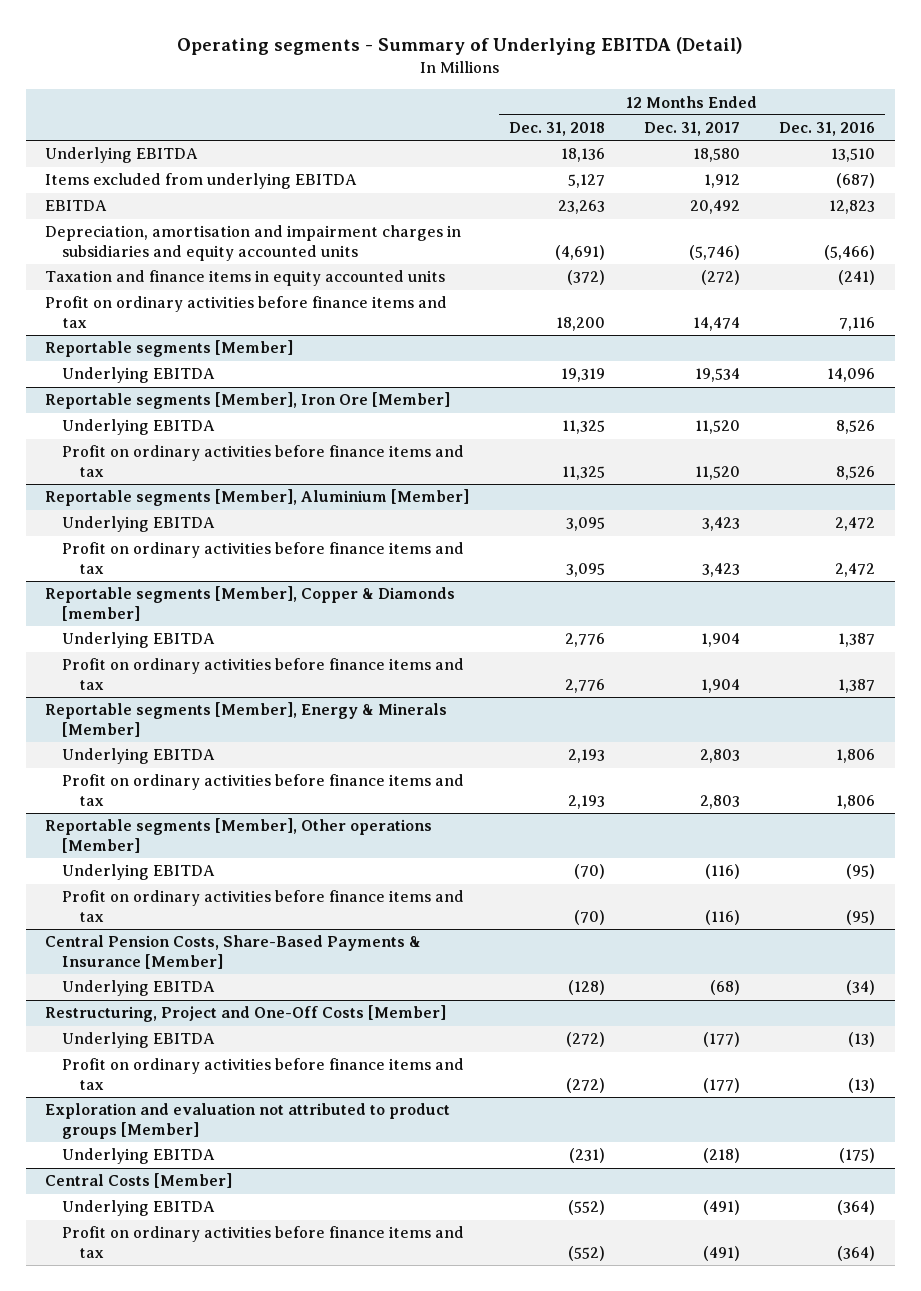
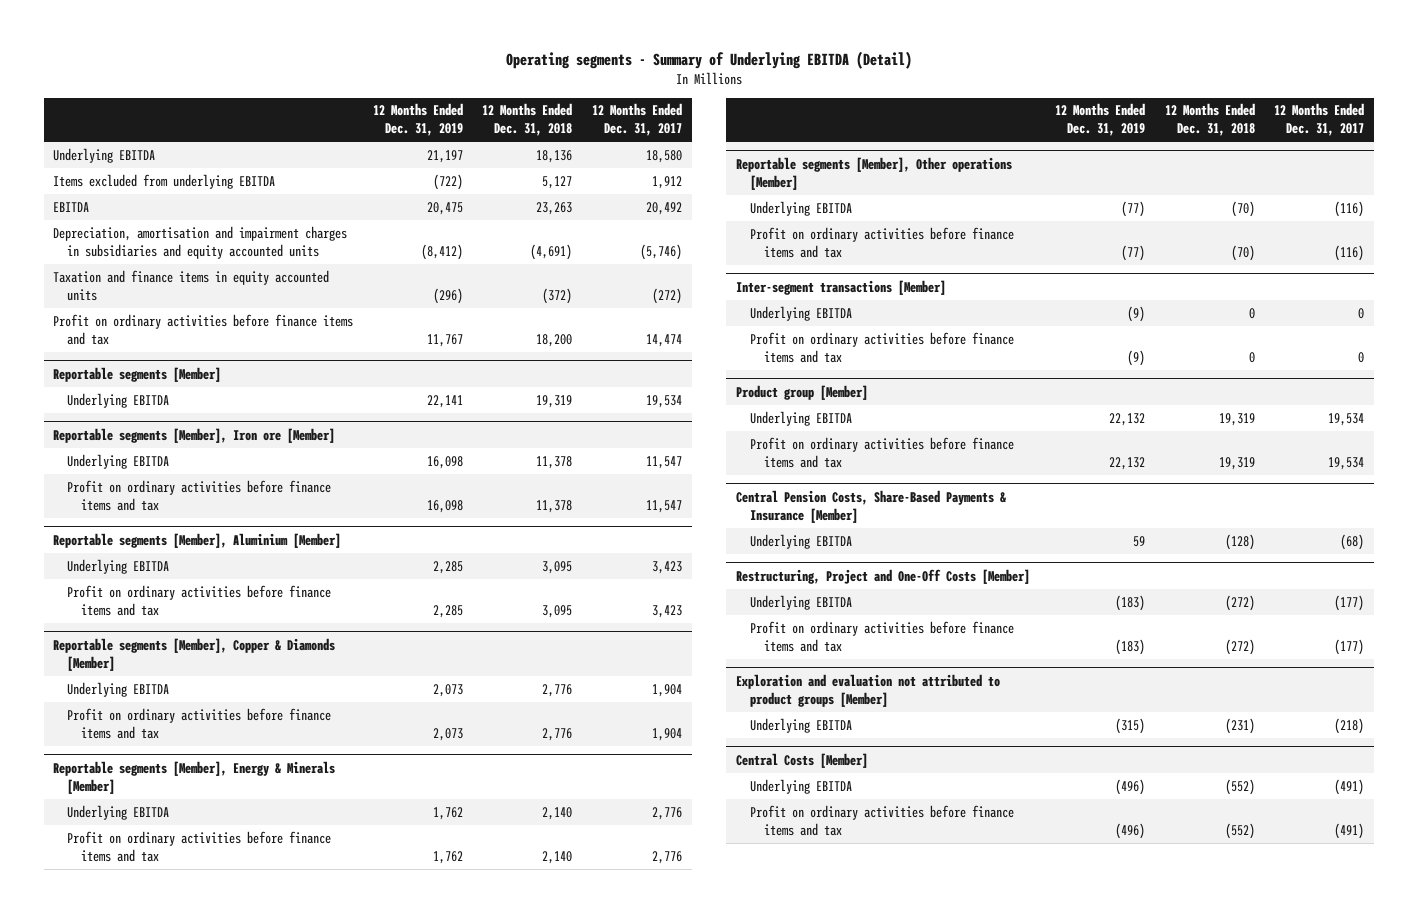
[779,122,876,137] Dec. 31, 2016 -> none
none -> [372,103,463,137] 12 Months Ended Dec. 31, 2019
[45,392,451,410] Reportable segments [Member], Iron Ore [Member] -> [53,427,336,443] Reportable segments [Member], Iron ore [Member]
[561,420,605,435] 11,325 -> [536,455,573,469] 11,378
[694,420,740,435] 11,520 -> [645,455,682,469] 11,547
[561,466,605,481] 11,325 -> [536,499,573,513] 11,378
[694,466,740,481] 11,520 -> [645,499,682,513] 11,547
[45,586,456,622] Reportable segments [Member], Copper & Diamonds [member] -> [53,637,336,671] Reportable segments [Member], Copper & Diamonds [Member]
[567,749,605,764] 2,193 -> [542,806,573,820] 2,140
[699,749,740,764] 2,803 -> [651,806,682,820] 2,776
[567,795,605,810] 2,193 -> [542,850,573,864] 2,140
[699,795,740,810] 2,803 -> [651,850,682,864] 2,776
none -> [735,279,946,295] Inter-segment transactions [Member]
none -> [749,305,852,321] Underlying EBITDA
none -> [749,331,1014,363] Profit on ordinary activities before finance items and tax
none -> [735,384,868,400] Product group [Member]
none -> [749,410,852,426] Underlying EBITDA
none -> [749,436,1014,468] Profit on ordinary activities before finance items and tax

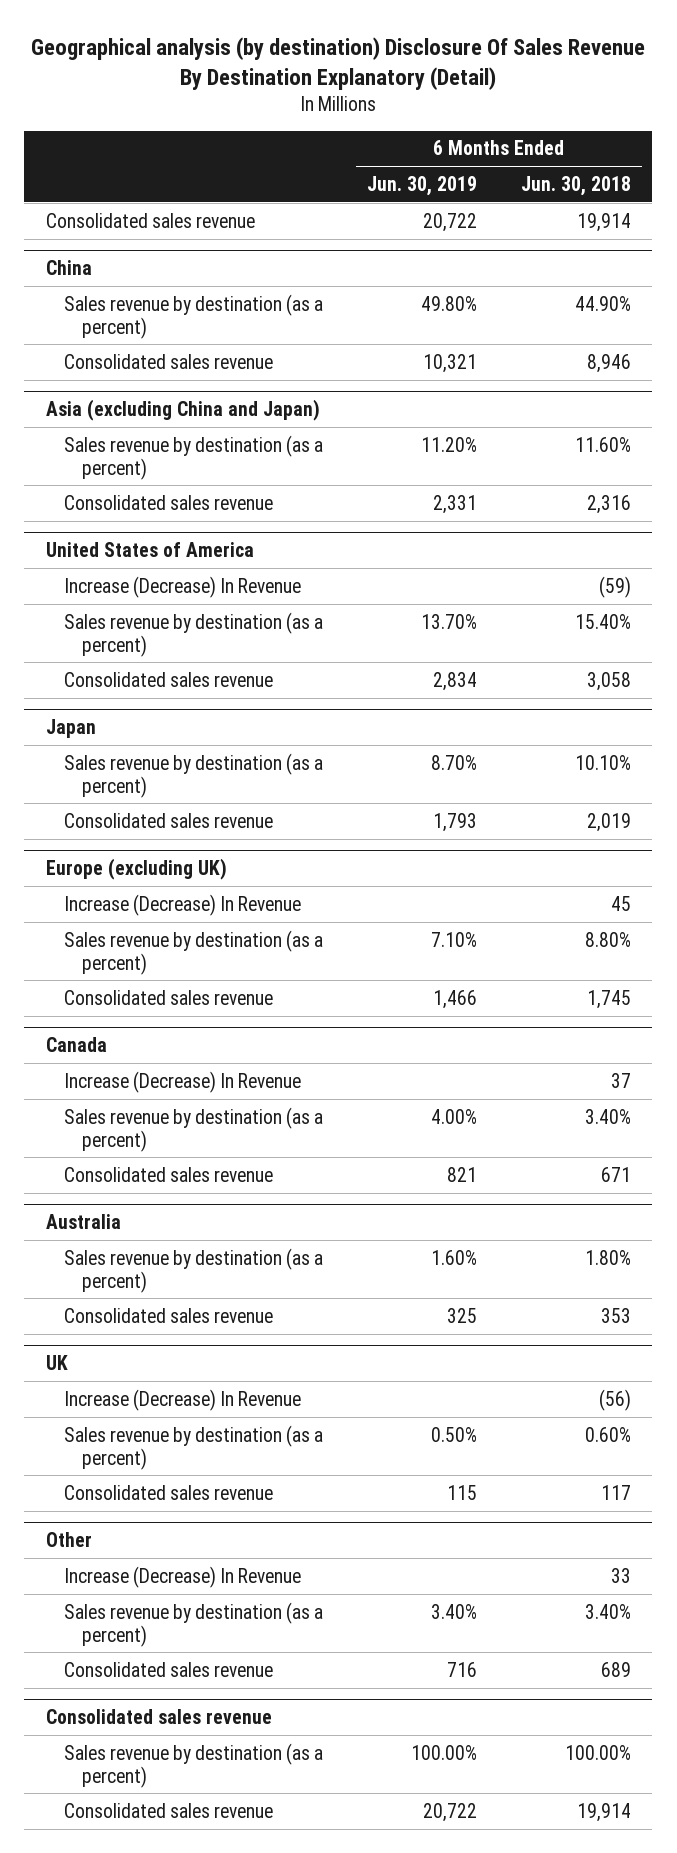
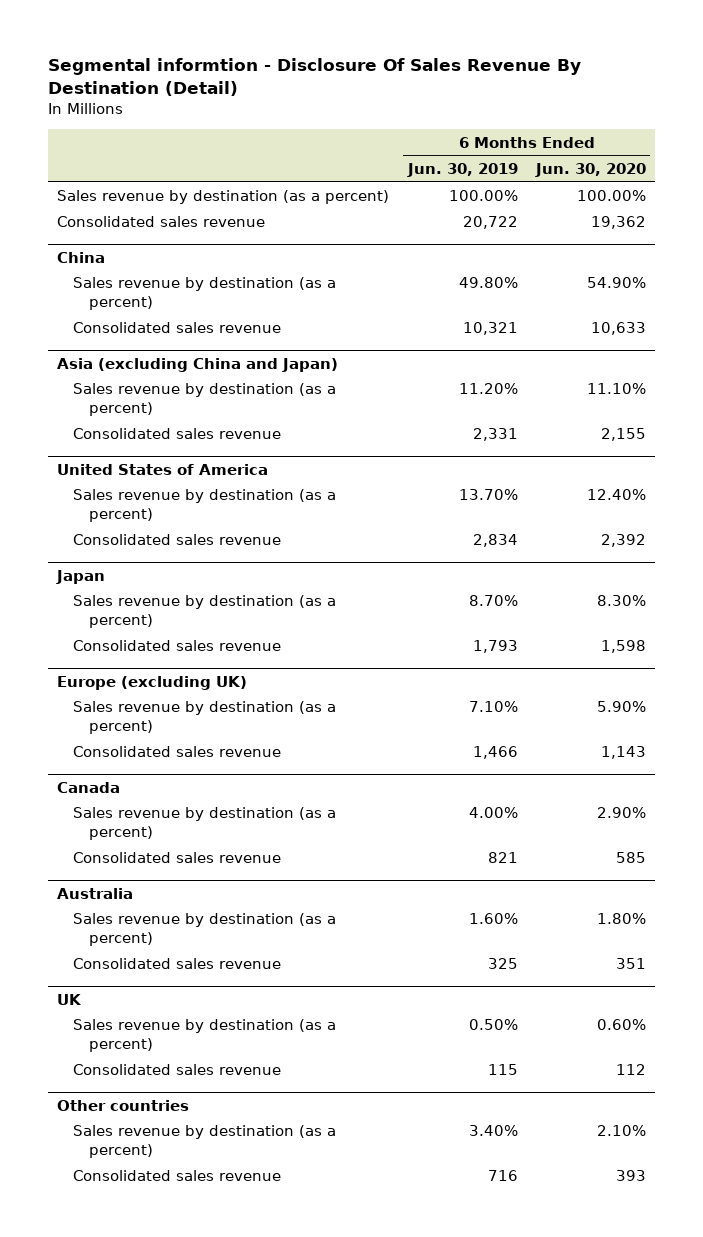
[31,36,646,90] Geographical analysis (by destination) Disclosure Of Sales Revenue By Destination Explanatory (Detail) -> [48,58,582,97] Segmental informtion - Disclosure Of Sales Revenue By Destination (Detail)
[520,175,631,196] Jun. 30, 2018 -> none
none -> [534,162,646,177] Jun. 30, 2020
none -> [57,190,390,205] Sales revenue by destination (as a percent)
[64,575,302,598] Increase (Decrease) In Revenue -> none
[64,893,302,916] Increase (Decrease) In Revenue -> none
[64,1070,302,1093] Increase (Decrease) In Revenue -> none
[64,1388,302,1411] Increase (Decrease) In Revenue -> none
[64,1565,302,1588] Increase (Decrease) In Revenue -> none
[46,1532,93,1548] Other -> [57,1099,190,1111] Other countries
[46,1709,273,1725] Consolidated sales revenue -> none
[64,1742,324,1788] Sales revenue by destination (as a percent) -> none
[64,1802,274,1818] Consolidated sales revenue -> none

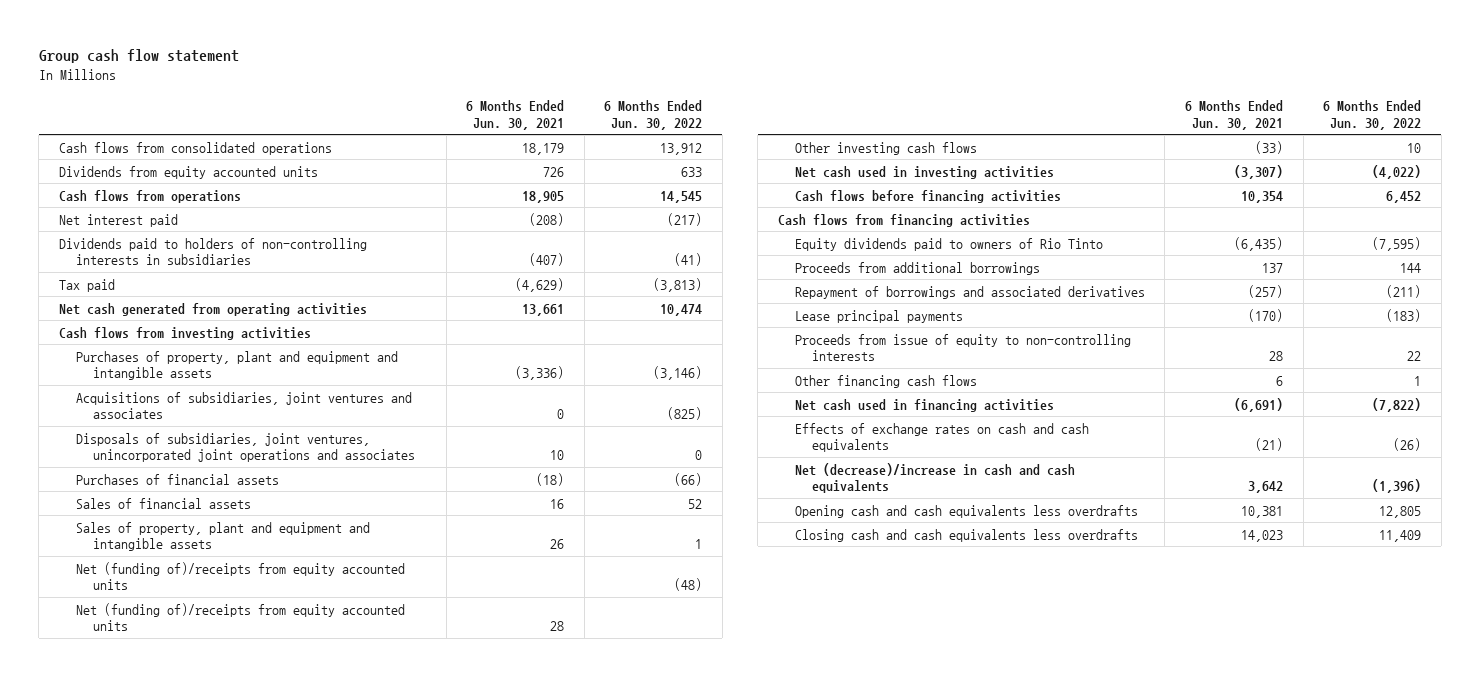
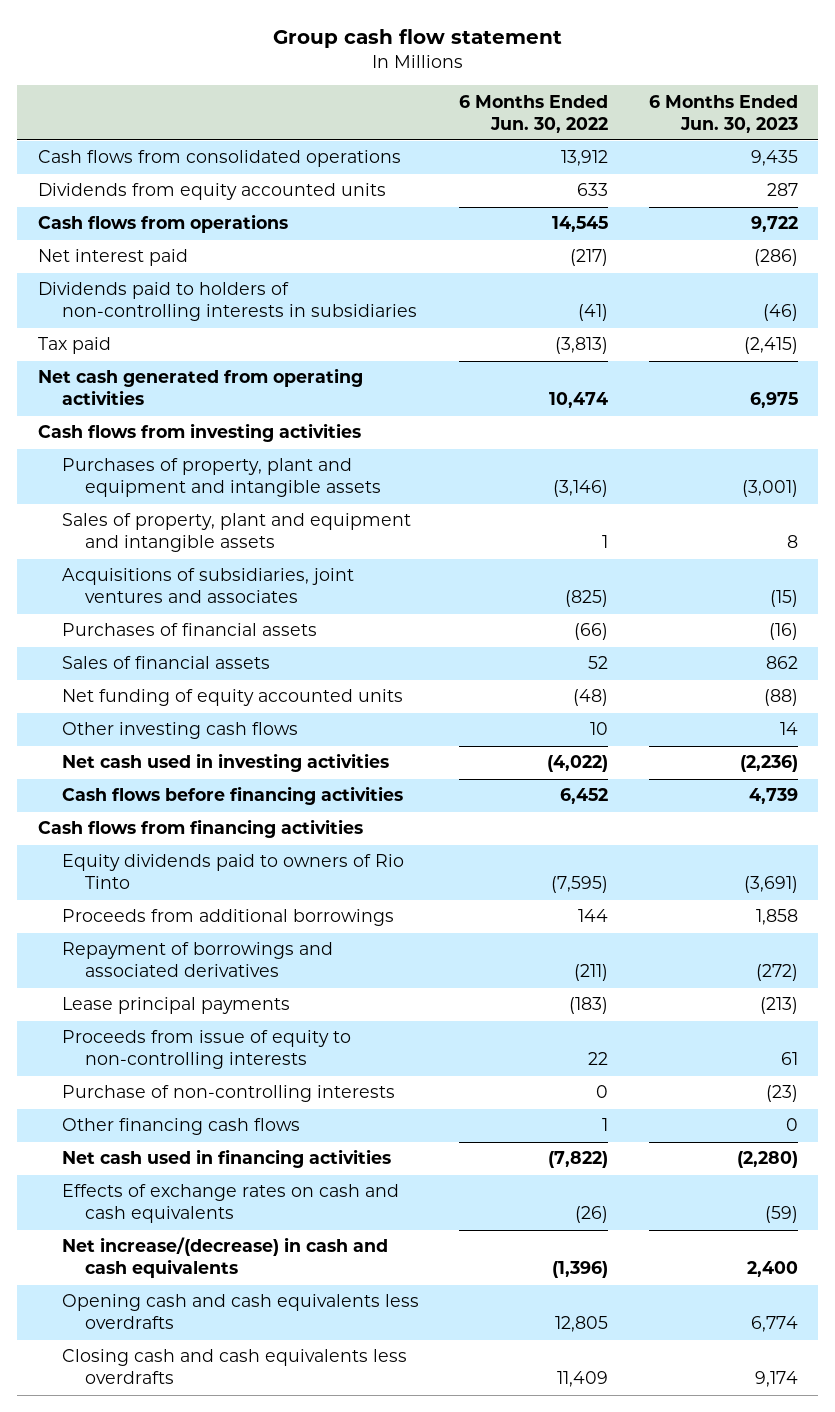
[466,99,565,130] 6 Months Ended Jun. 30, 2021 -> none
none -> [648,94,798,133] 6 Months Ended Jun. 30, 2023
[75,521,370,552] Sales of property, plant and equipment and intangible assets -> [61,513,411,553] Sales of property, plant and equipment and intangible assets
[75,432,416,463] Disposals of subsidiaries, joint ventures, unincorporated joint operations and associates -> none
[75,602,405,632] Net (funding of)/receipts from equity accounted units -> none
[75,561,405,591] Net (funding of)/receipts from equity accounted units -> [61,689,403,707] Net funding of equity accounted units
none -> [61,1085,395,1103] Purchase of non-controlling interests
[794,462,1075,494] Net (decrease)/increase in cash and cash equivalents -> [61,1237,388,1279] Net increase/(decrease) in cash and cash equivalents

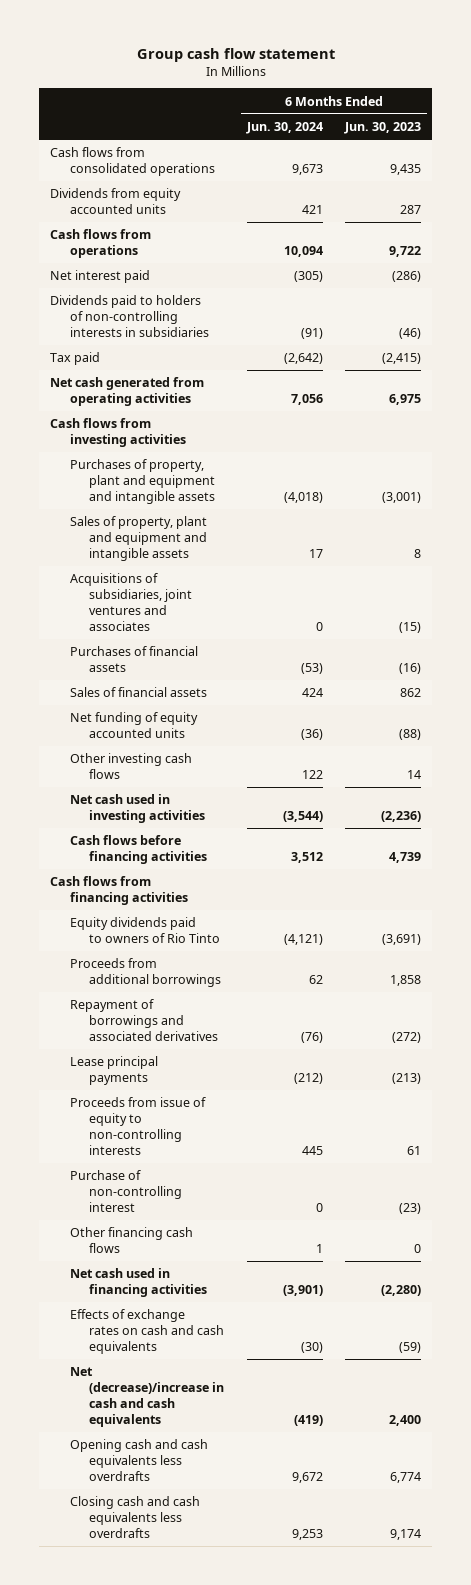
[459,94,609,133] 6 Months Ended Jun. 30, 2022 -> none
none -> [245,121,323,134] Jun. 30, 2024
[61,1085,395,1103] Purchase of non-controlling interests -> [69,1170,183,1212] Purchase of non-controlling interest
[61,1237,388,1279] Net increase/(decrease) in cash and cash equivalents -> [69,1367,225,1427] Net (decrease)/increase in cash and cash equivalents

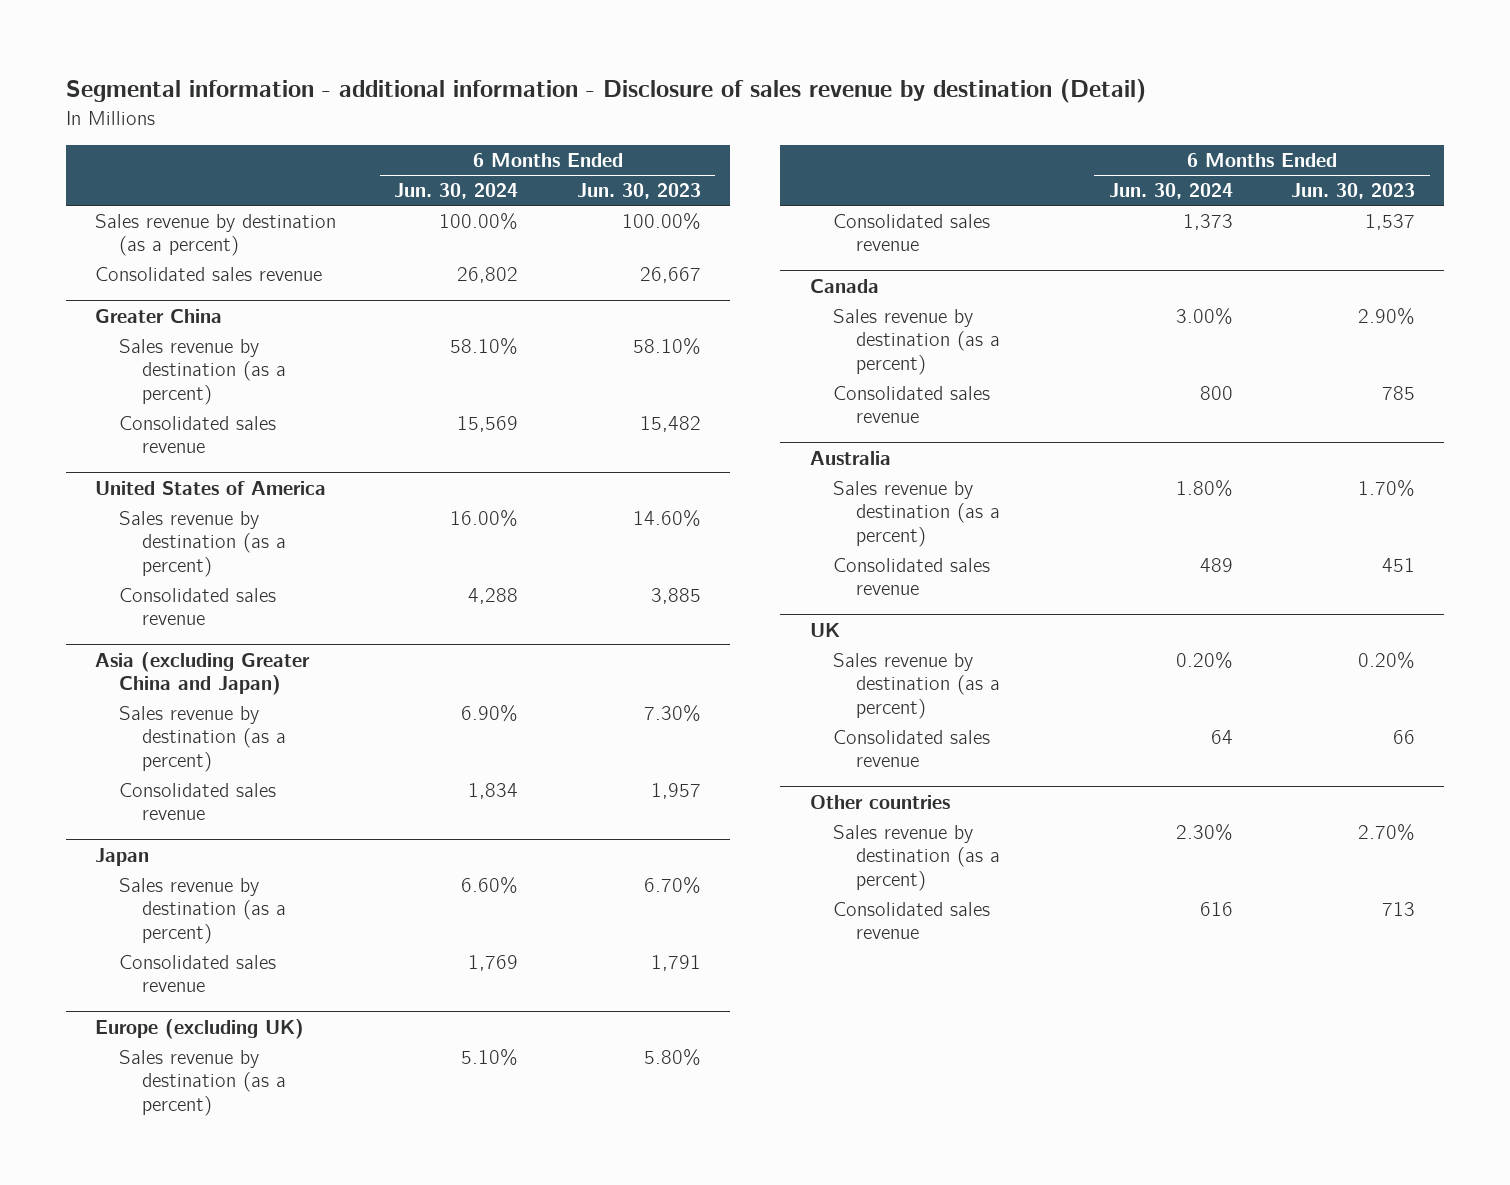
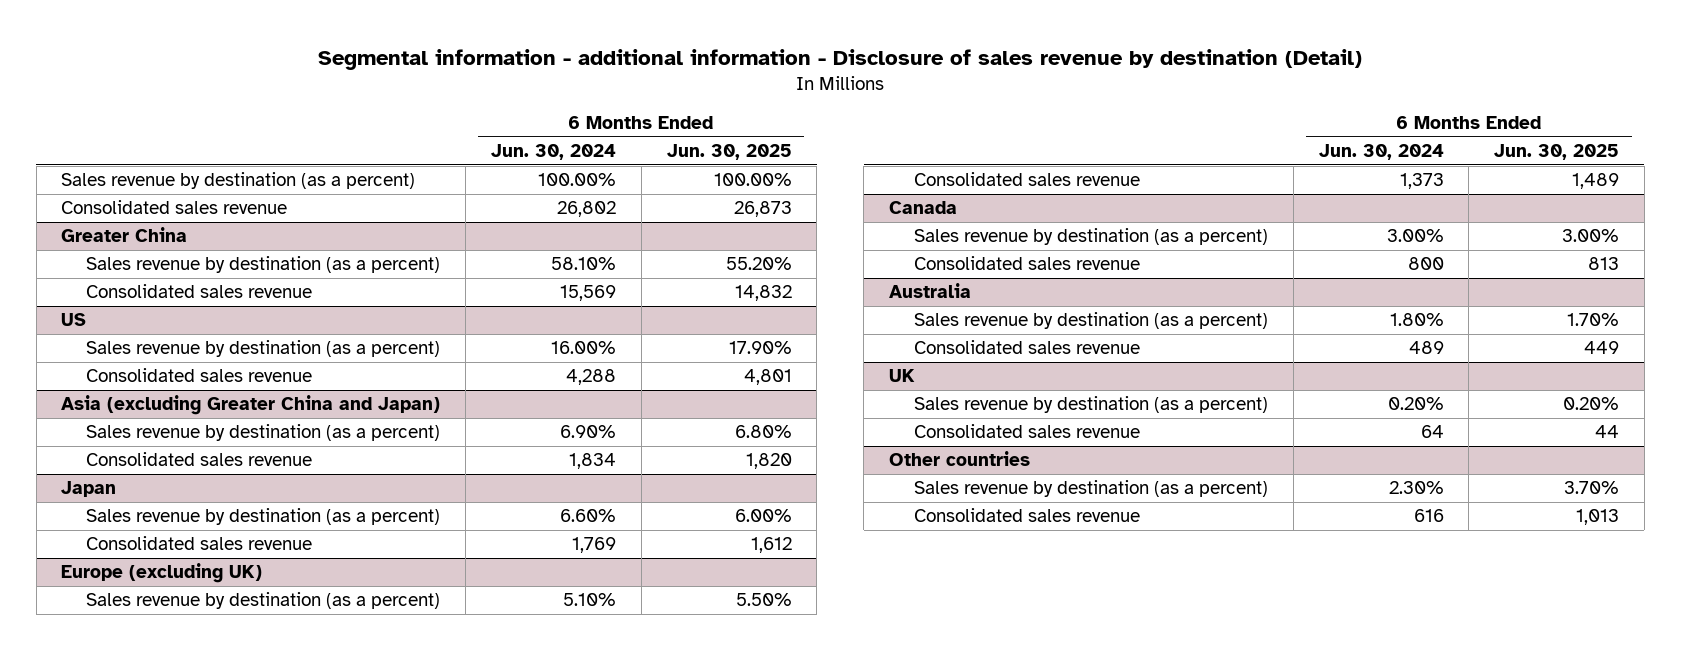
[576,183,701,200] Jun. 30, 2023 -> none
none -> [666,144,792,161] Jun. 30, 2025
[95,480,327,495] United States of America -> [61,313,87,327] US

